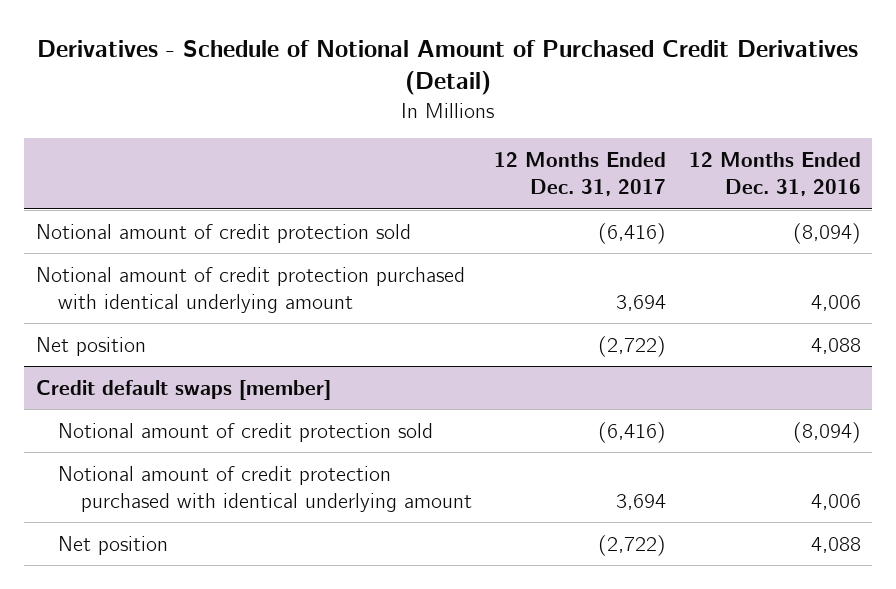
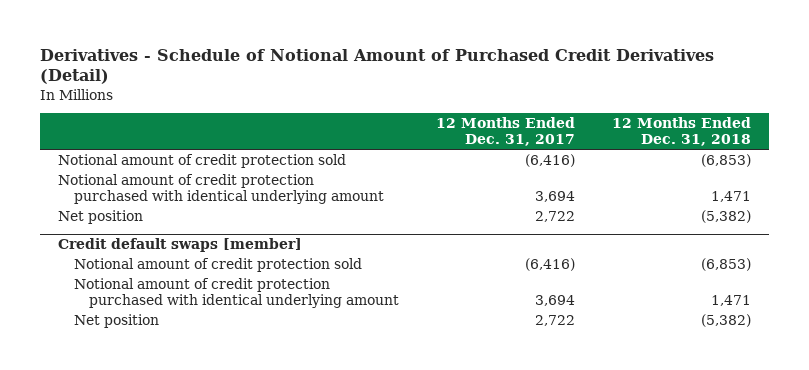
[688,152,861,197] 12 Months Ended Dec. 31, 2016 -> none
none -> [611,116,751,147] 12 Months Ended Dec. 31, 2018
[598,335,667,357] (2,722) -> [534,210,575,222] 2,722
[598,534,667,556] (2,722) -> [534,314,575,326] 2,722

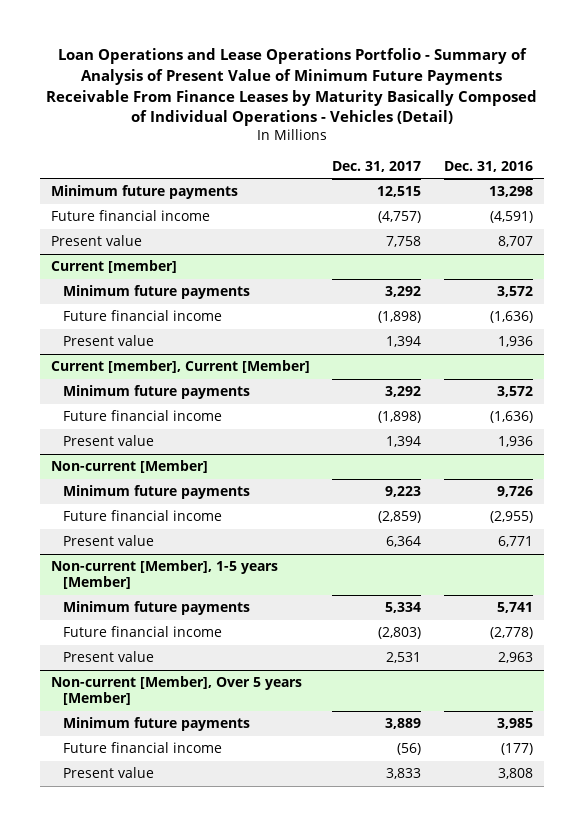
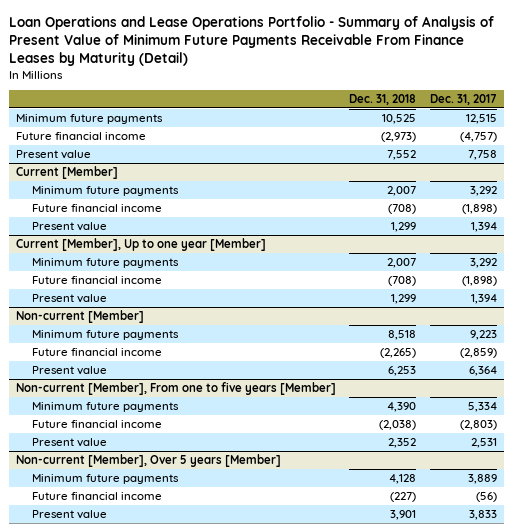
[45,48,537,127] Loan Operations and Lease Operations Portfolio - Summary of Analysis of Present Value of Minimum Future Payments Receivable From Finance Leases by Maturity Basically Composed of Individual Operations - Vehicles (Detail) -> [9,16,495,67] Loan Operations and Lease Operations Portfolio - Summary of Analysis of Present Value of Minimum Future Payments Receivable From Finance Leases by Maturity (Detail)
[443,160,533,172] Dec. 31, 2016 -> none
none -> [349,94,417,106] Dec. 31, 2018
[51,260,178,274] Current [member] -> [16,165,119,179] Current [Member]
[51,360,311,374] Current [member], Current [Member] -> none
none -> [16,237,267,251] Current [Member], Up to one year [Member]
[51,560,279,589] Non-current [Member], 1-5 years [Member] -> none
none -> [16,381,337,395] Non-current [Member], From one to five years [Member]

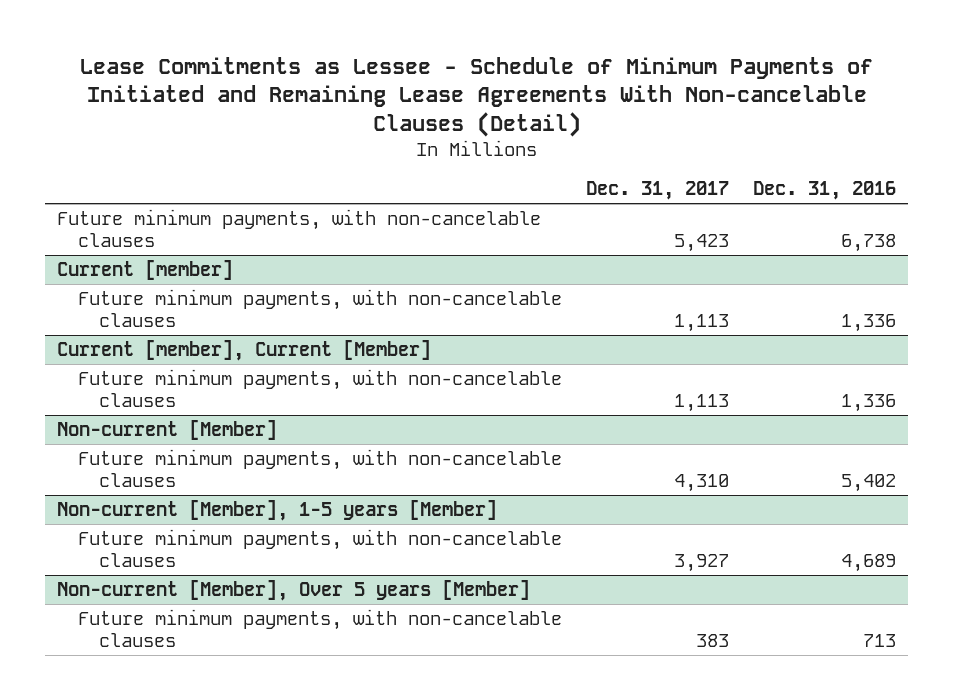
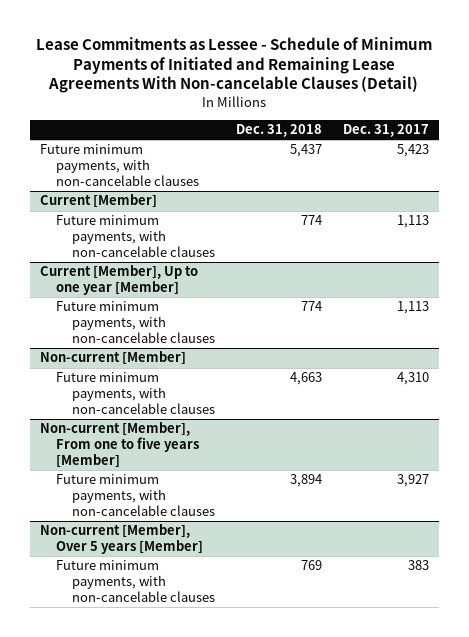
[753,181,897,201] Dec. 31, 2016 -> none
none -> [235,124,322,138] Dec. 31, 2018
[57,259,234,280] Current [member] -> [40,194,158,209] Current [Member]
[57,339,432,361] Current [member], Current [Member] -> none
none -> [40,265,199,296] Current [Member], Up to one year [Member]
[57,499,498,521] Non-current [Member], 1-5 years [Member] -> none
none -> [40,422,199,469] Non-current [Member], From one to five years [Member]

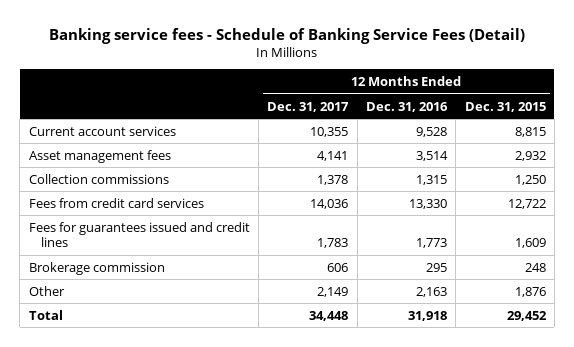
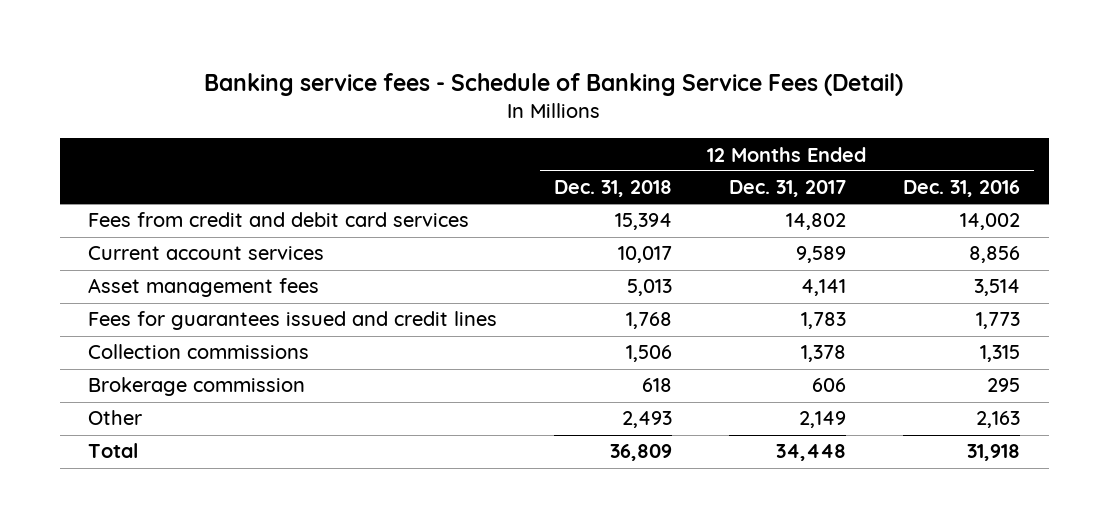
[464,101,546,112] Dec. 31, 2015 -> none
none -> [554,180,673,198] Dec. 31, 2018
none -> [88,212,470,228] Fees from credit and debit card services
[310,126,349,137] 10,355 -> [796,246,847,264] 9,589
[415,126,447,137] 9,528 -> [969,246,1021,264] 8,856
[28,197,204,208] Fees from credit card services -> none
[28,173,169,184] Collection commissions -> [88,344,310,360] Collection commissions

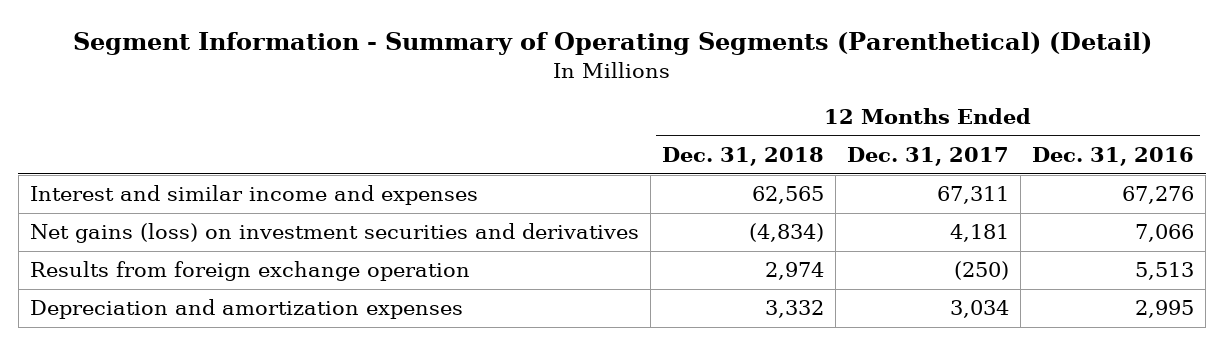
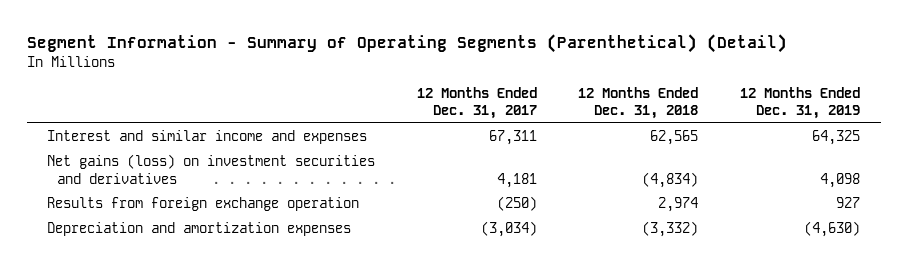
[1032,147,1195,167] Dec. 31, 2016 -> none
none -> [739,87,860,120] 12 Months Ended Dec. 31, 2019
[764,300,824,319] 3,332 -> [642,221,699,238] (3,332)
[950,300,1010,319] 3,034 -> [480,221,537,238] (3,034)

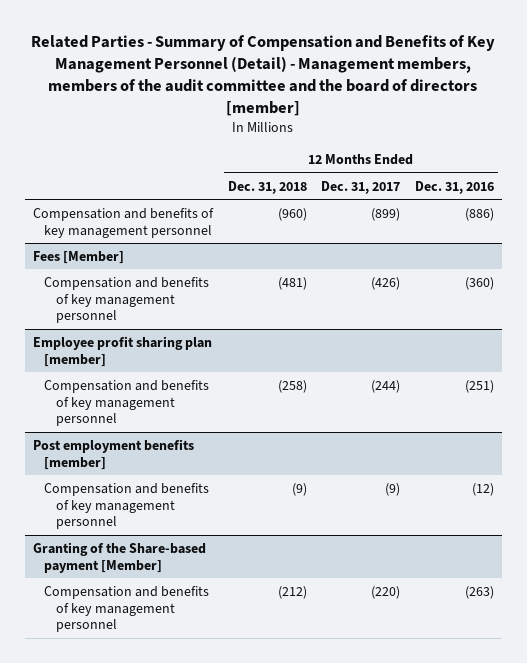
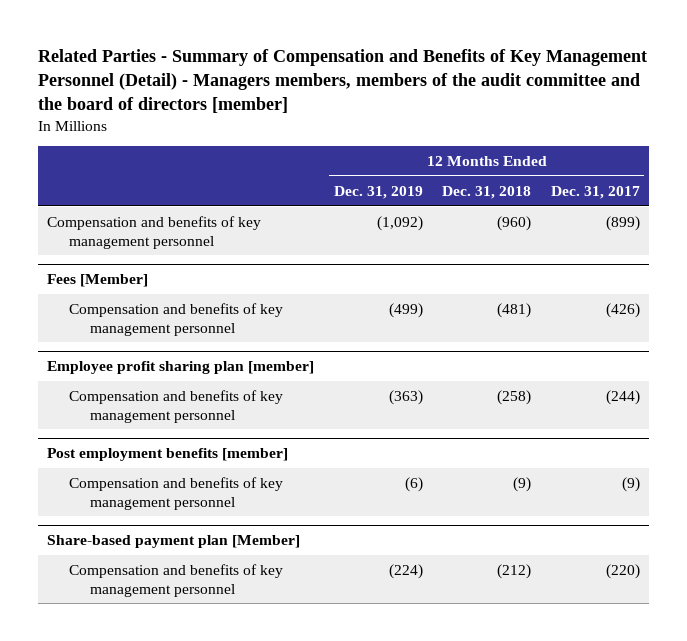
[31,35,496,117] Related Parties - Summary of Compensation and Benefits of Key Management Personnel (Detail) - Management members, members of the audit committee and the board of directors [member] -> [37,48,647,113] Related Parties - Summary of Compensation and Benefits of Key Management Personnel (Detail) - Managers members, members of the audit committee and the board of directors [member]
[415,180,495,194] Dec. 31, 2016 -> none
none -> [333,185,423,199] Dec. 31, 2019
[32,541,206,573] Granting of the Share-based payment [Member] -> [47,535,301,549] Share-based payment plan [Member]

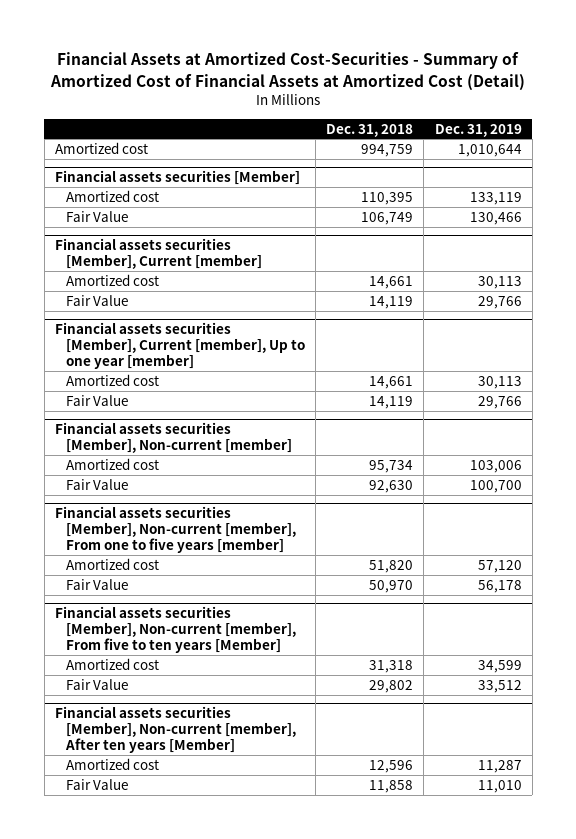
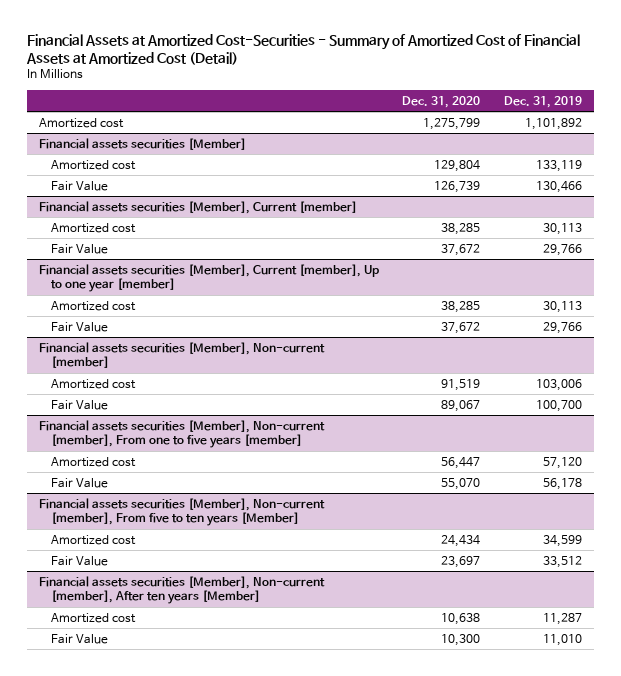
[326,123,414,137] Dec. 31, 2018 -> none
none -> [402,95,481,108] Dec. 31, 2020
[457,143,522,157] 1,010,644 -> [525,117,583,130] 1,101,892

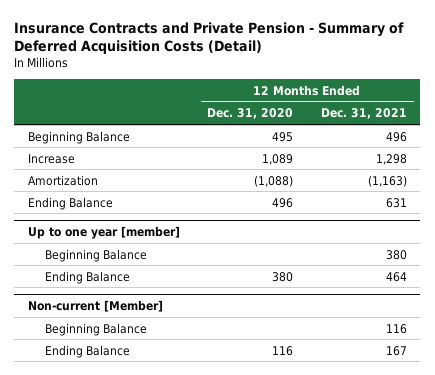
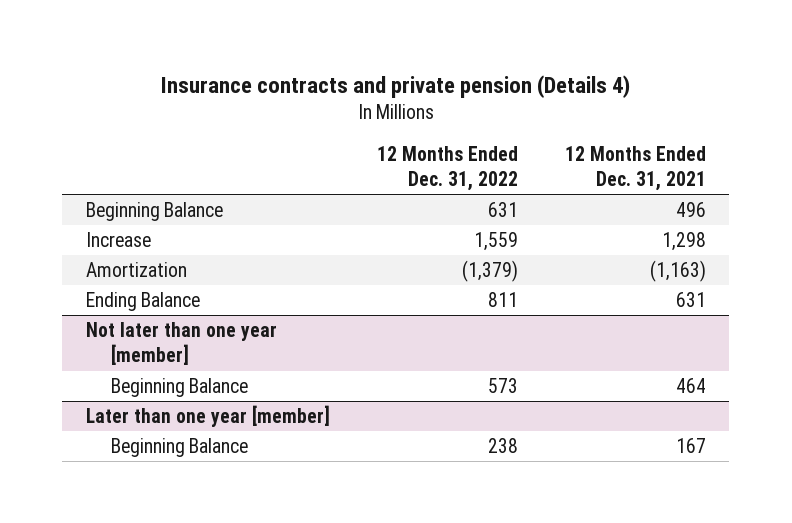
[14,21,405,55] Insurance Contracts and Private Pension - Summary of Deferred Acquisition Costs (Detail) -> [160,74,630,98] Insurance contracts and private pension (Details 4)
[207,108,294,120] Dec. 31, 2020 -> none
none -> [376,145,518,192] 12 Months Ended Dec. 31, 2022
[45,270,131,284] Ending Balance -> none
[45,344,131,358] Ending Balance -> none
[27,225,180,239] Up to one year [member] -> [85,322,277,366] Not later than one year [member]
[385,249,407,260] 380 -> [675,378,706,394] 464
[27,299,163,312] Non-current [Member] -> [85,405,330,428] Later than one year [member]
[385,323,407,334] 116 -> [675,438,706,454] 167

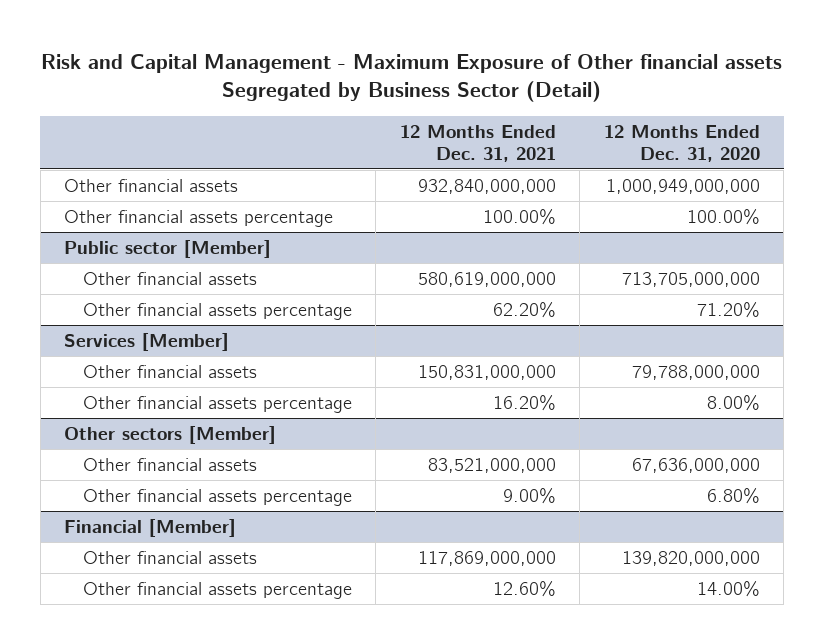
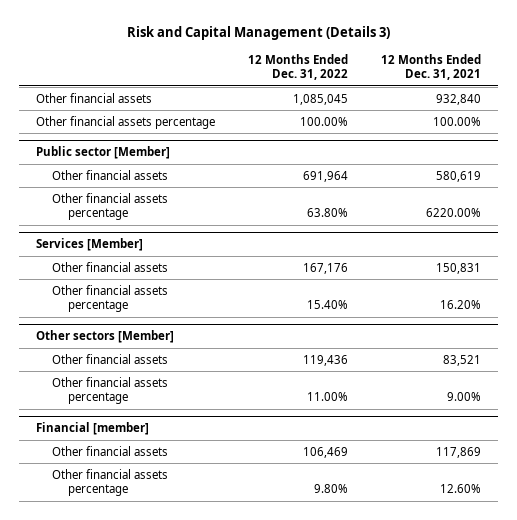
[41,53,783,103] Risk and Capital Management - Maximum Exposure of Other financial assets Segregated by Business Sector (Detail) -> [126,25,390,40] Risk and Capital Management (Details 3)
[603,124,760,162] 12 Months Ended Dec. 31, 2020 -> none
none -> [248,53,349,81] 12 Months Ended Dec. 31, 2022
[417,178,556,194] 932,840,000,000 -> [436,93,482,105] 932,840
[417,271,556,287] 580,619,000,000 -> [436,170,482,182] 580,619
[492,301,556,318] 62.20% -> [426,208,482,218] 6220.00%
[417,364,556,380] 150,831,000,000 -> [436,262,482,274] 150,831
[427,457,556,473] 83,521,000,000 -> [443,354,482,366] 83,521
[64,518,237,537] Financial [Member] -> [35,421,149,435] Financial [member]
[417,550,556,566] 117,869,000,000 -> [436,446,482,458] 117,869

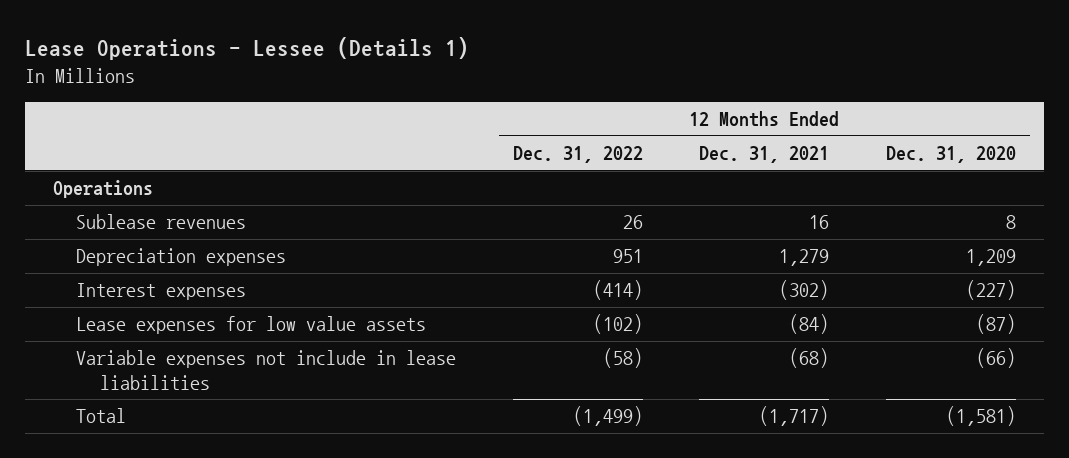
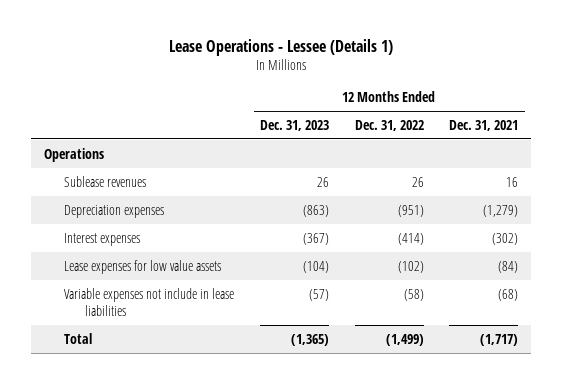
[885,146,1016,164] Dec. 31, 2020 -> none
none -> [260,119,330,131] Dec. 31, 2023
[612,249,643,264] 951 -> [397,204,424,217] (951)
[779,249,830,267] 1,279 -> [483,204,519,217] (1,279)

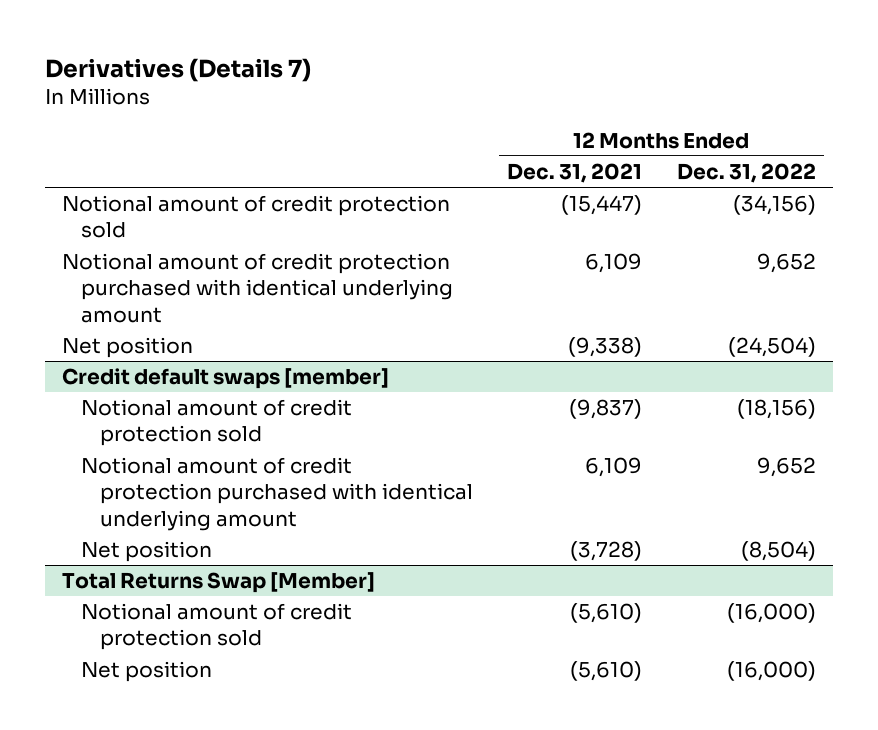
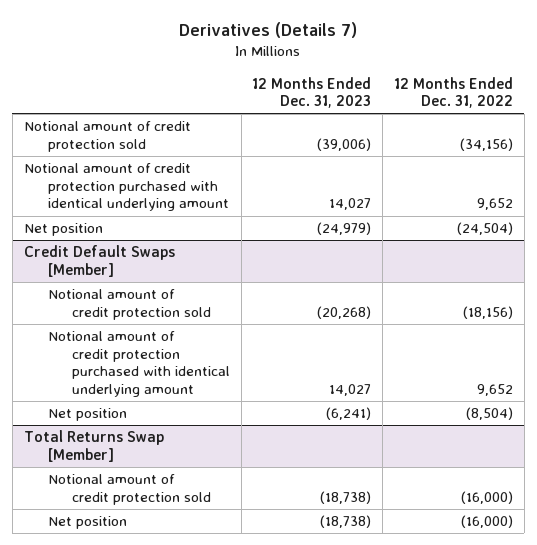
[507,163,643,184] Dec. 31, 2021 -> none
none -> [252,76,372,109] 12 Months Ended Dec. 31, 2023
[62,368,390,390] Credit default swaps [member] -> [23,245,175,277] Credit Default Swaps [Member]

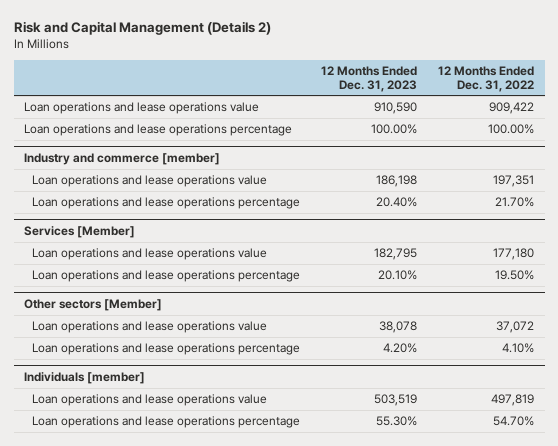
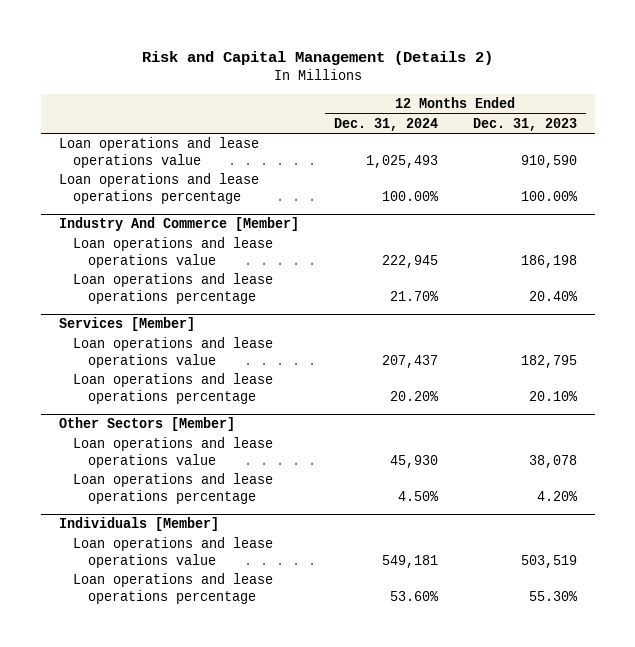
[438,65,535,92] 12 Months Ended Dec. 31, 2022 -> none
none -> [333,117,438,131] Dec. 31, 2024
[24,153,221,166] Industry and commerce [member] -> [58,217,299,232] Industry And Commerce [Member]
[24,299,163,312] Other sectors [Member] -> [58,417,235,432] Other Sectors [Member]
[24,372,146,385] Individuals [member] -> [58,517,219,532] Individuals [Member]

